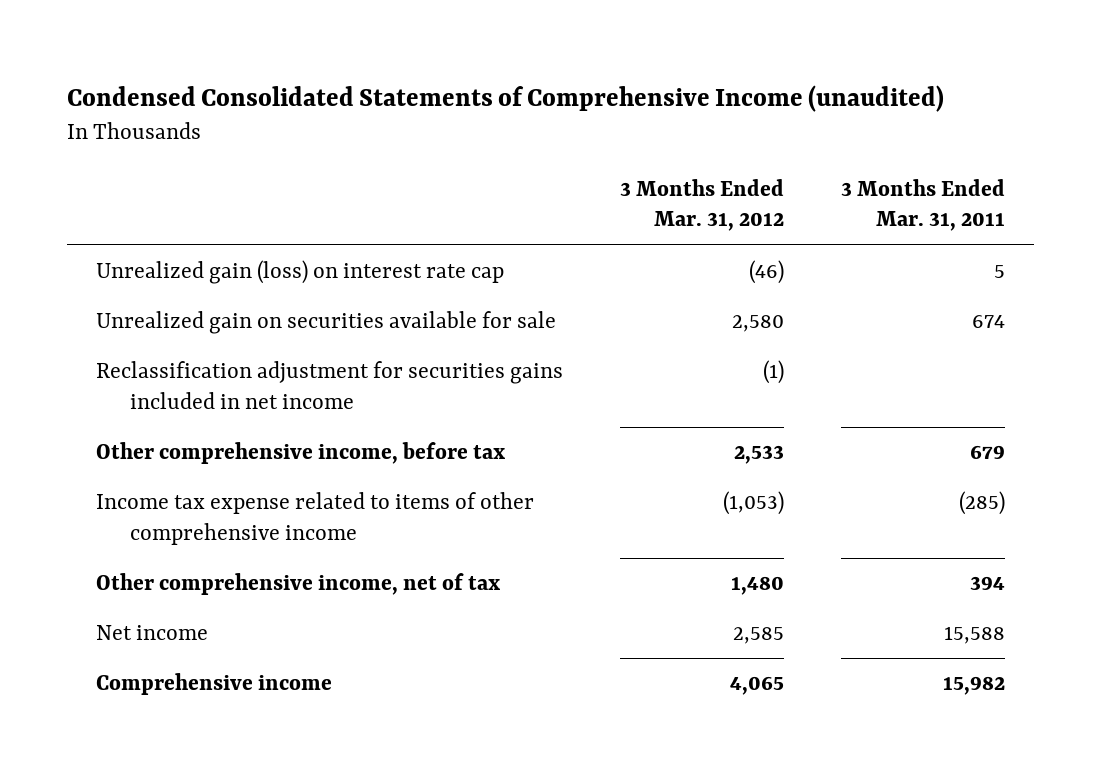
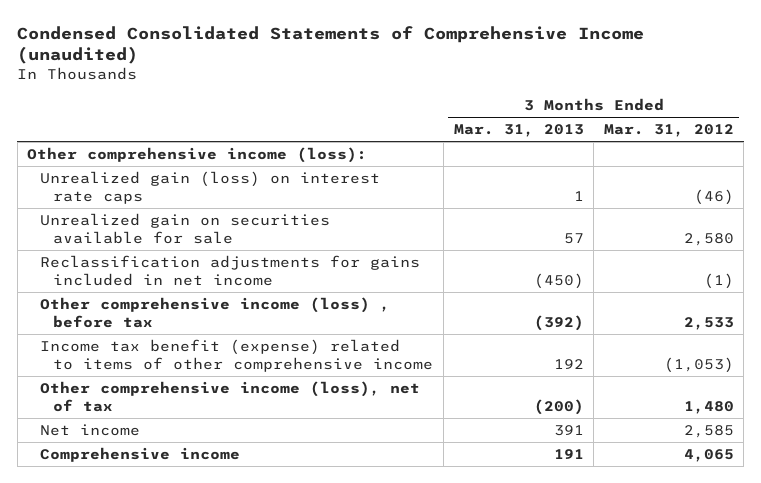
[841,178,1006,232] 3 Months Ended Mar. 31, 2011 -> none
none -> [453,124,584,138] Mar. 31, 2013
none -> [27,146,368,163] Other comprehensive income (loss):
[96,260,505,285] Unrealized gain (loss) on interest rate cap -> [40,170,381,204] Unrealized gain (loss) on interest rate caps
[96,361,564,409] Reclassification adjustment for securities gains included in net income -> [40,254,421,286] Reclassification adjustments for gains included in net income
[96,442,506,465] Other comprehensive income, before tax -> [40,296,391,328] Other comprehensive income (loss) , before tax
[96,492,535,545] Income tax expense related to items of other comprehensive income -> [40,338,434,372] Income tax benefit (expense) related to items of other comprehensive income
[96,573,501,596] Other comprehensive income, net of tax -> [40,380,421,412] Other comprehensive income (loss), net of tax

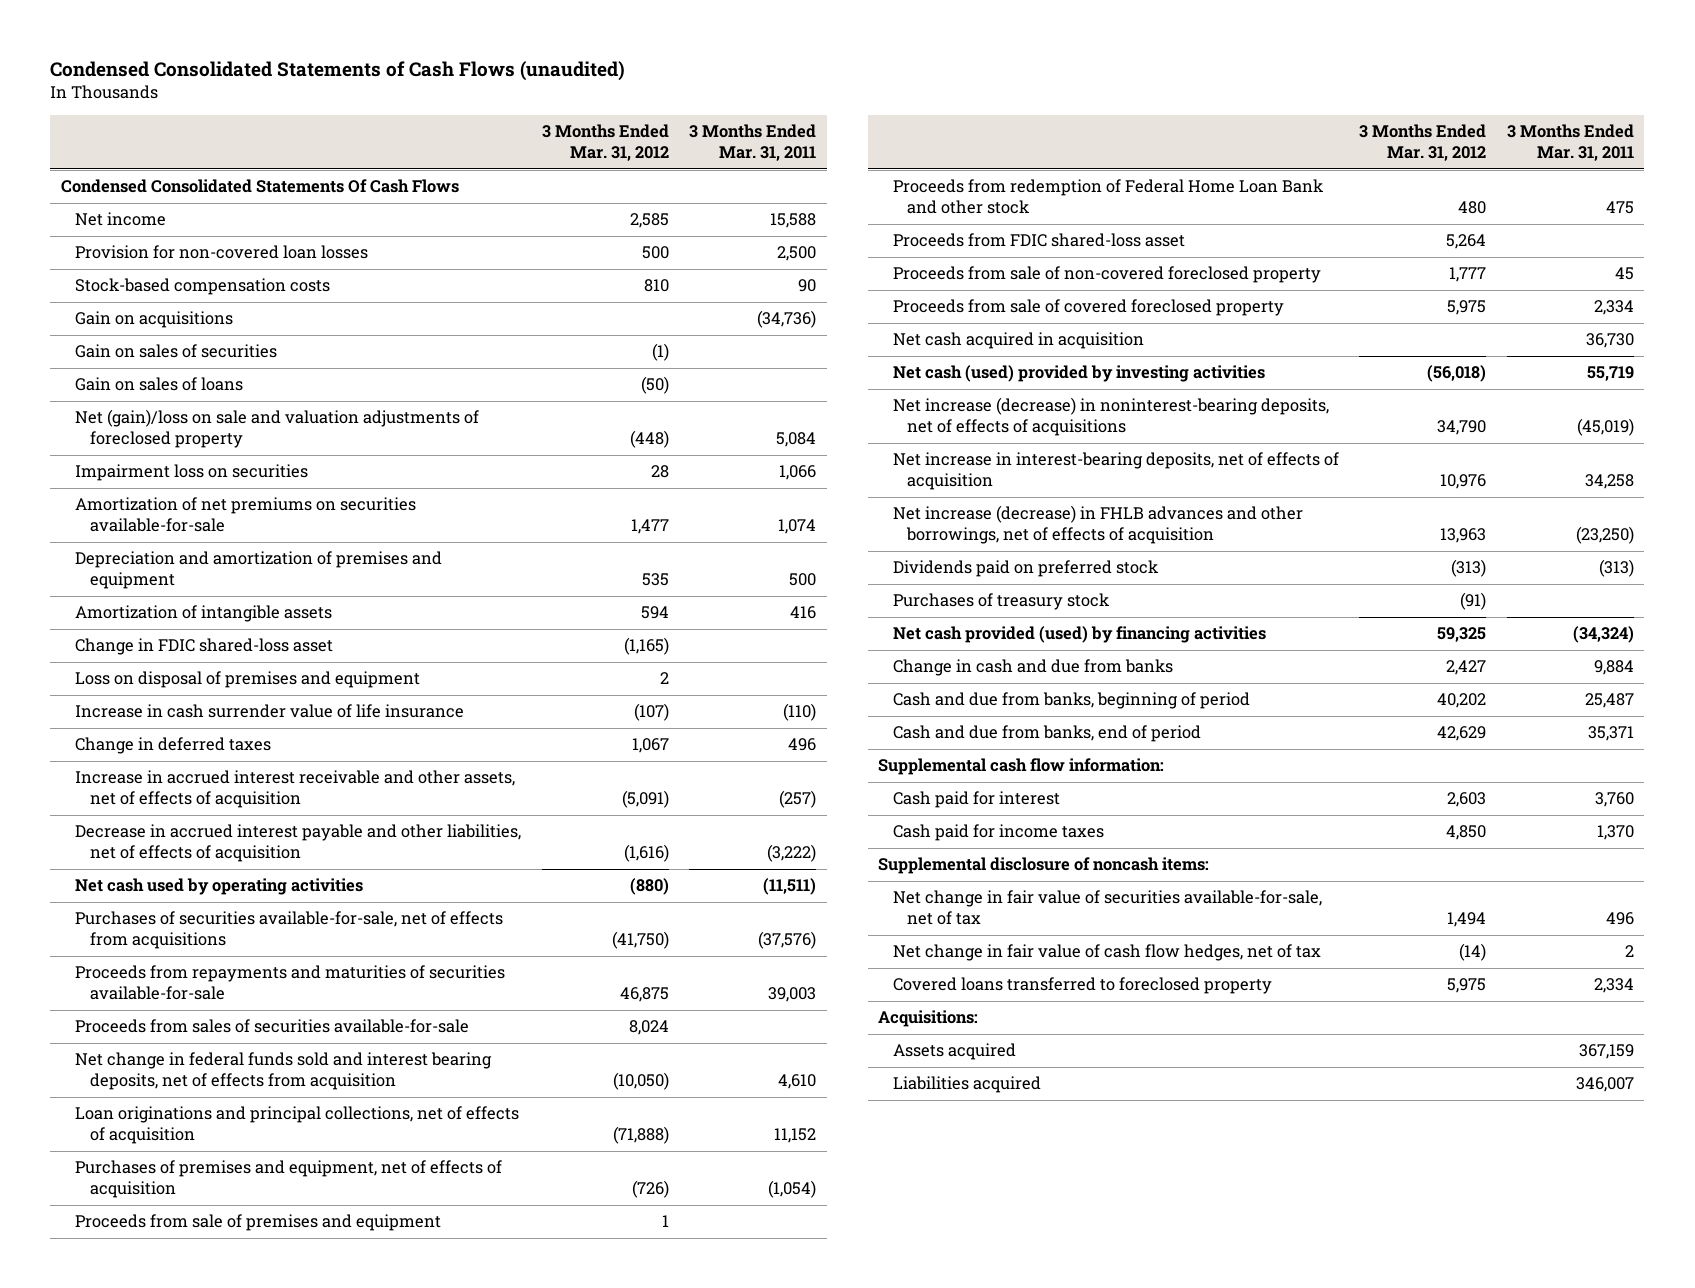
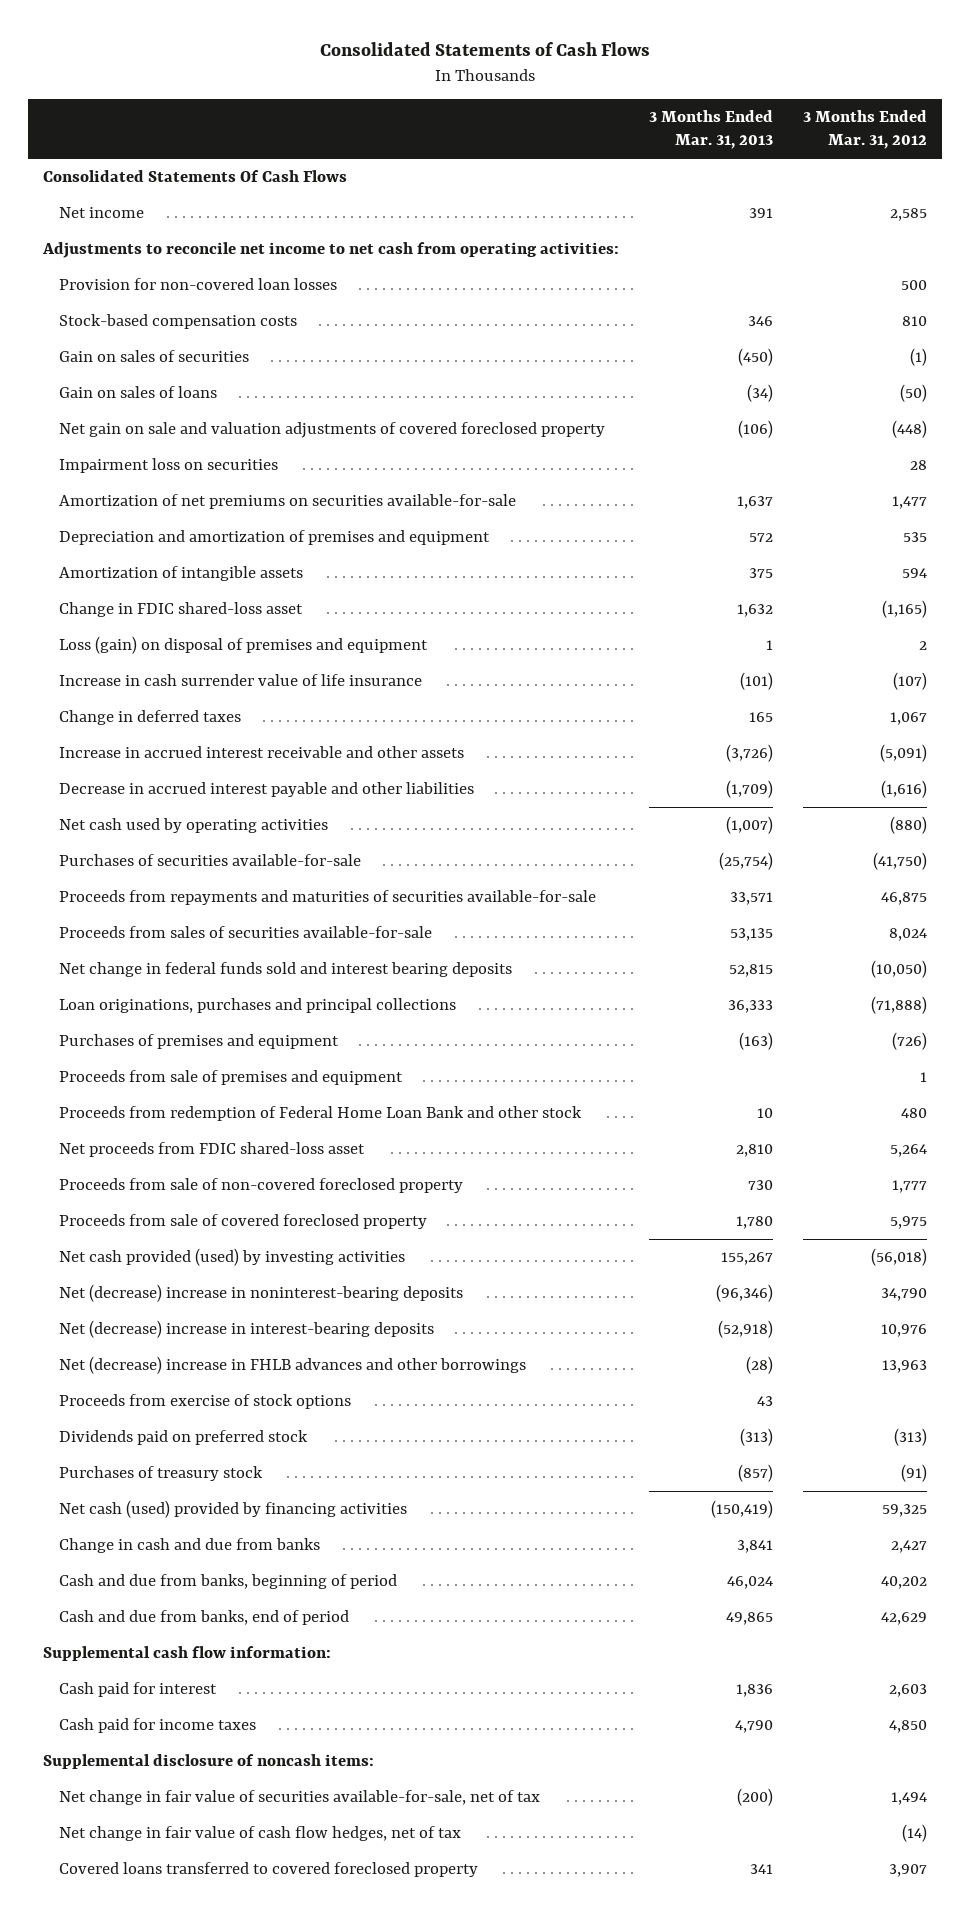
[50,61,626,82] Condensed Consolidated Statements of Cash Flows (unaudited) -> [319,41,650,56] Consolidated Statements of Cash Flows
[689,124,817,162] 3 Months Ended Mar. 31, 2011 -> none
none -> [648,110,773,150] 3 Months Ended Mar. 31, 2013
[60,179,459,194] Condensed Consolidated Statements Of Cash Flows -> [42,170,347,183] Consolidated Statements Of Cash Flows
none -> [41,242,619,259] Adjustments to reconcile net income to net cash from operating activities:
[75,311,234,329] Gain on acquisitions -> none
[75,409,480,449] Net (gain)/loss on sale and valuation adjustments of foreclosed property -> [58,422,605,439] Net gain on sale and valuation adjustments of covered foreclosed property
[75,671,421,689] Loss on disposal of premises and equipment -> [58,636,428,655] Loss (gain) on disposal of premises and equipment
[75,770,516,809] Increase in accrued interest receivable and other assets, net of effects of acquisition -> [58,746,464,759] Increase in accrued interest receivable and other assets
[75,824,522,863] Decrease in accrued interest payable and other liabilities, net of effects of acquisition -> [58,782,474,798] Decrease in accrued interest payable and other liabilities
[75,911,504,950] Purchases of securities available-for-sale, net of effects from acquisitions -> [58,854,361,867] Purchases of securities available-for-sale
[75,1052,493,1091] Net change in federal funds sold and interest bearing deposits, net of effects from acquisition -> [58,962,512,978] Net change in federal funds sold and interest bearing deposits
[75,1106,520,1145] Loan originations and principal collections, net of effects of acquisition -> [58,998,456,1014] Loan originations, purchases and principal collections
[75,1160,503,1199] Purchases of premises and equipment, net of effects of acquisition -> [58,1034,339,1050] Purchases of premises and equipment
[892,233,1185,248] Proceeds from FDIC shared-loss asset -> [58,1142,365,1158] Net proceeds from FDIC shared-loss asset
[892,332,1144,350] Net cash acquired in acquisition -> none
[892,365,1265,383] Net cash (used) provided by investing activities -> [58,1248,405,1267] Net cash provided (used) by investing activities
[892,397,1329,437] Net increase (decrease) in noninterest-bearing deposits, net of effects of acquisitions -> [58,1284,463,1303] Net (decrease) increase in noninterest-bearing deposits
[892,452,1339,491] Net increase in interest-bearing deposits, net of effects of acquisition -> [58,1320,434,1339] Net (decrease) increase in interest-bearing deposits
[892,505,1303,545] Net increase (decrease) in FHLB advances and other borrowings, net of effects of acquisition -> [58,1356,526,1375] Net (decrease) increase in FHLB advances and other borrowings
none -> [58,1394,351,1410] Proceeds from exercise of stock options
[892,626,1266,644] Net cash provided (used) by financing activities -> [58,1500,407,1519] Net cash (used) provided by financing activities
[878,1010,979,1028] Acquisitions: -> none
[892,1043,1016,1061] Assets acquired -> none
[892,1076,1041,1094] Liabilities acquired -> none
[892,977,1272,995] Covered loans transferred to foreclosed property -> [58,1862,478,1878] Covered loans transferred to covered foreclosed property
[1447,978,1487,994] 5,975 -> [888,1864,927,1878] 3,907

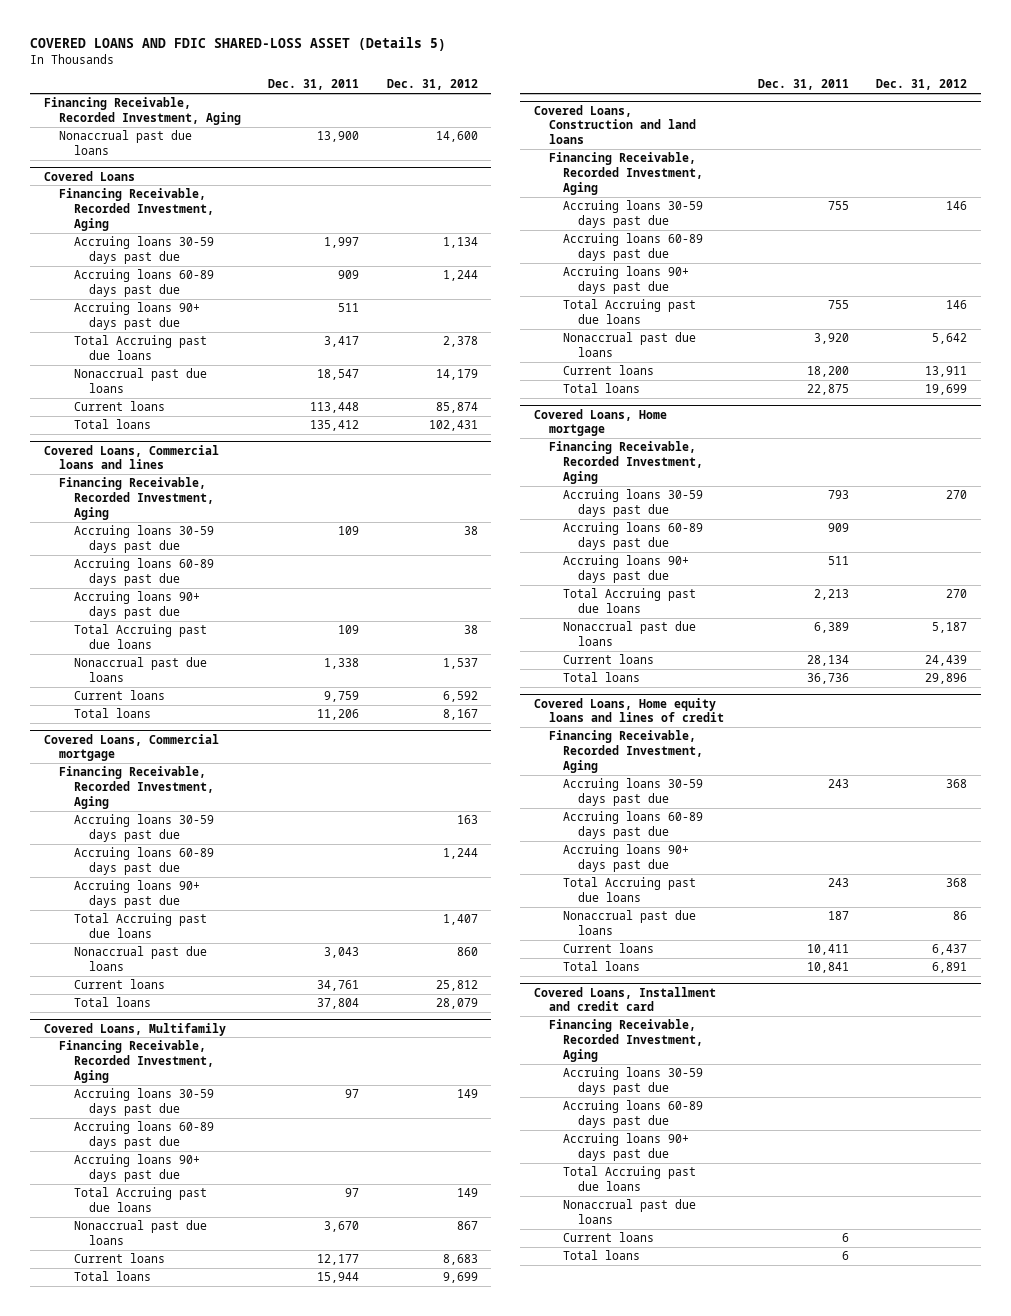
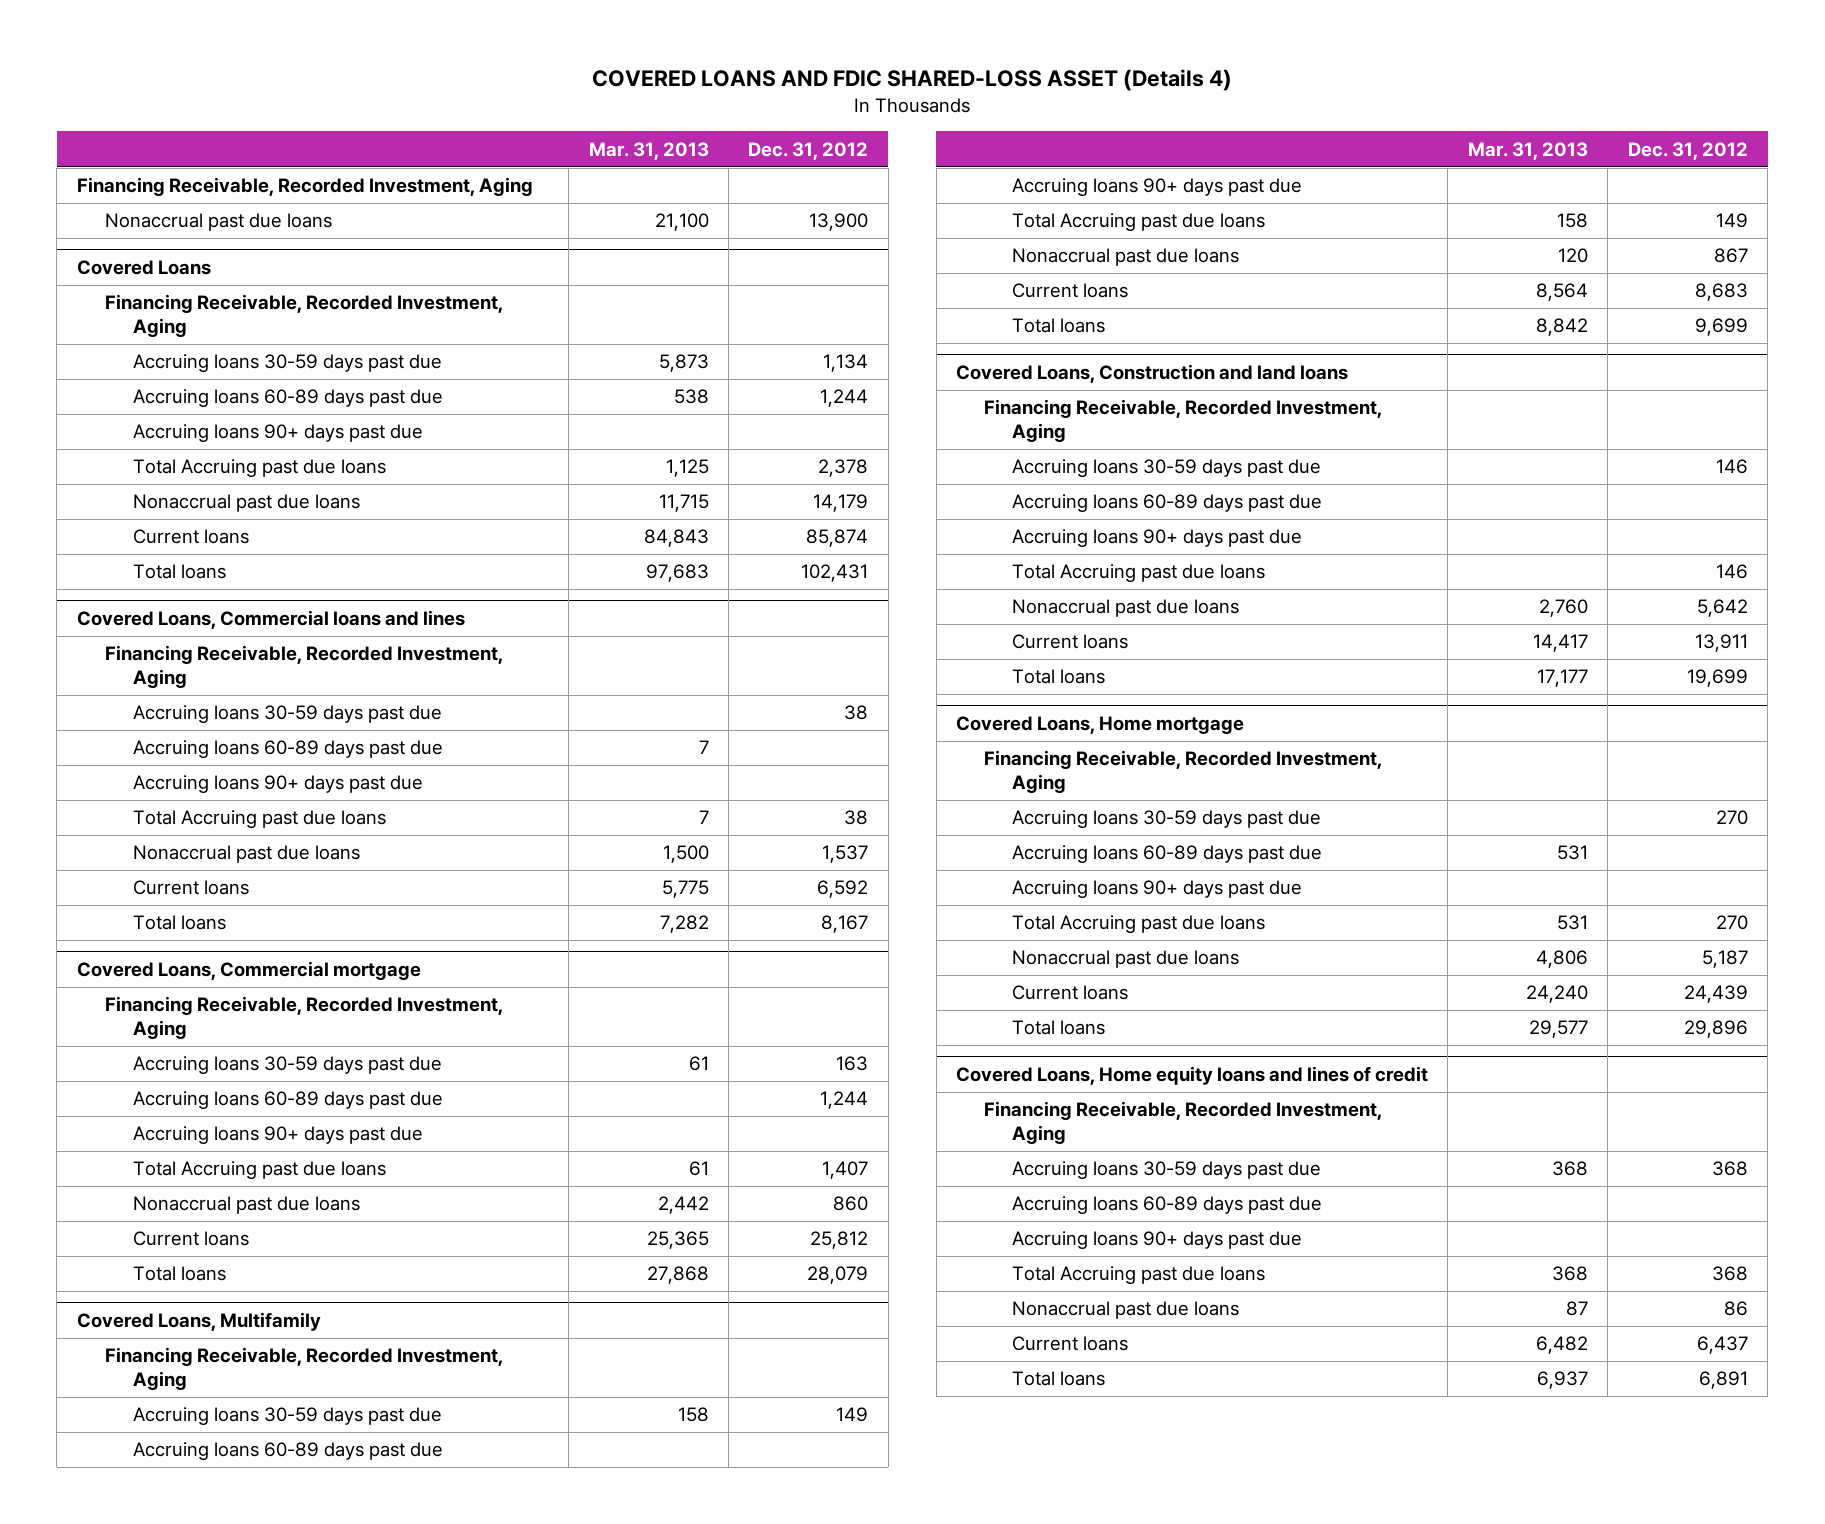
[30,37,447,52] COVERED LOANS AND FDIC SHARED-LOSS ASSET (Details 5) -> [592,69,1233,92] COVERED LOANS AND FDIC SHARED-LOSS ASSET (Details 4)
[268,79,360,91] Dec. 31, 2011 -> none
none -> [588,141,709,160] Mar. 31, 2013
[435,131,478,143] 14,600 -> [809,213,869,232] 13,900
[533,986,716,1012] Covered Loans, Installment and credit card -> none
[548,1019,704,1062] Financing Receivable, Recorded Investment, Aging -> none
[563,1067,704,1095] Accruing loans 30-59 days past due -> none
[563,1100,704,1128] Accruing loans 60-89 days past due -> none
[563,1133,690,1161] Accruing loans 90+ days past due -> none
[563,1166,697,1191] Total Accruing past due loans -> none
[563,1199,697,1224] Nonaccrual past due loans -> none
[563,1232,655,1243] Current loans -> none
[563,1250,641,1261] Total loans -> none

